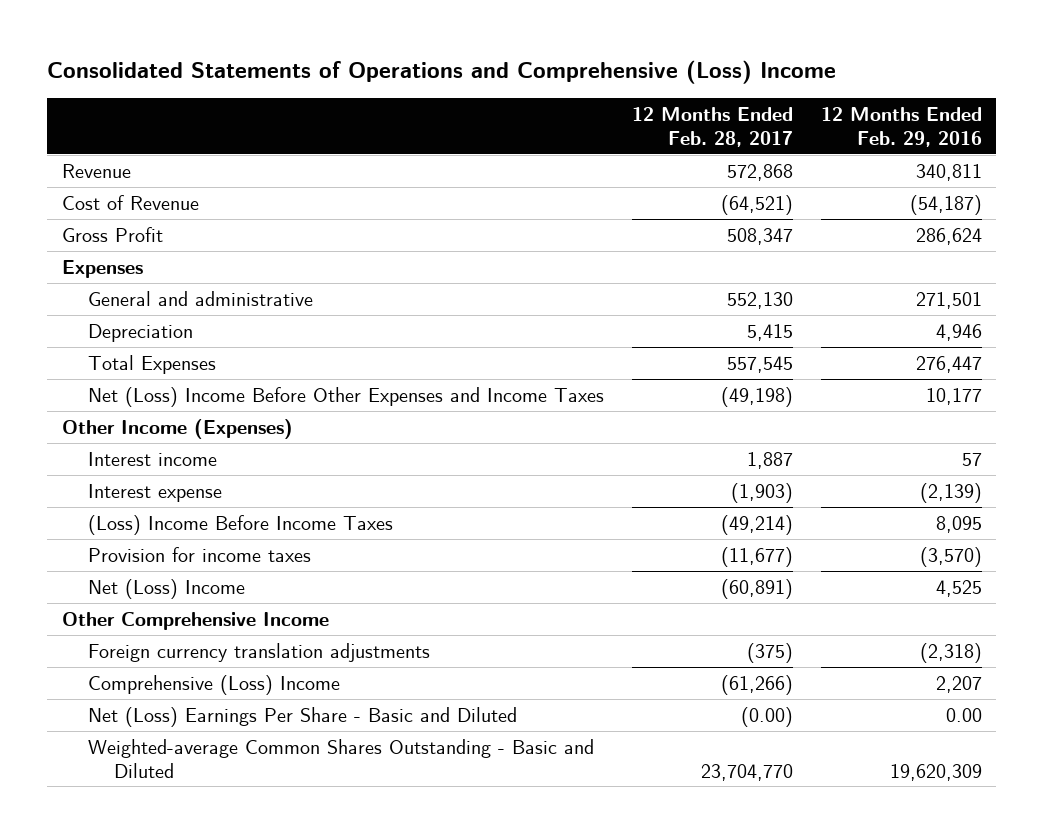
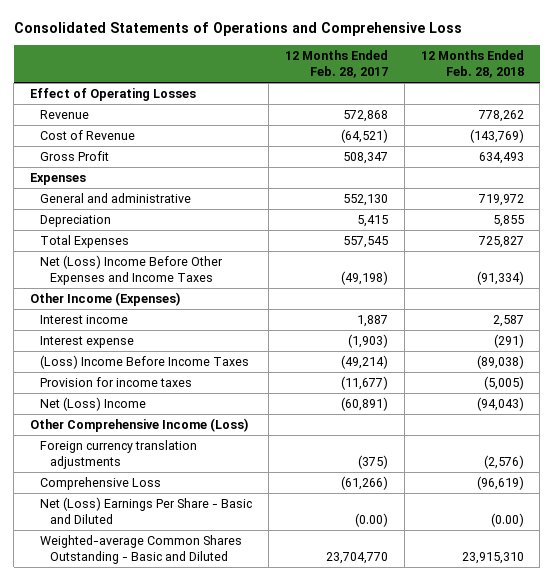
[47,60,837,85] Consolidated Statements of Operations and Comprehensive (Loss) Income -> [13,21,462,36] Consolidated Statements of Operations and Comprehensive Loss
[821,106,983,147] 12 Months Ended Feb. 29, 2016 -> none
none -> [420,50,524,79] 12 Months Ended Feb. 28, 2018
none -> [30,88,197,102] Effect of Operating Losses
[61,611,329,630] Other Comprehensive Income -> [30,418,250,433] Other Comprehensive Income (Loss)
[87,674,340,695] Comprehensive (Loss) Income -> [39,477,161,491] Comprehensive Loss

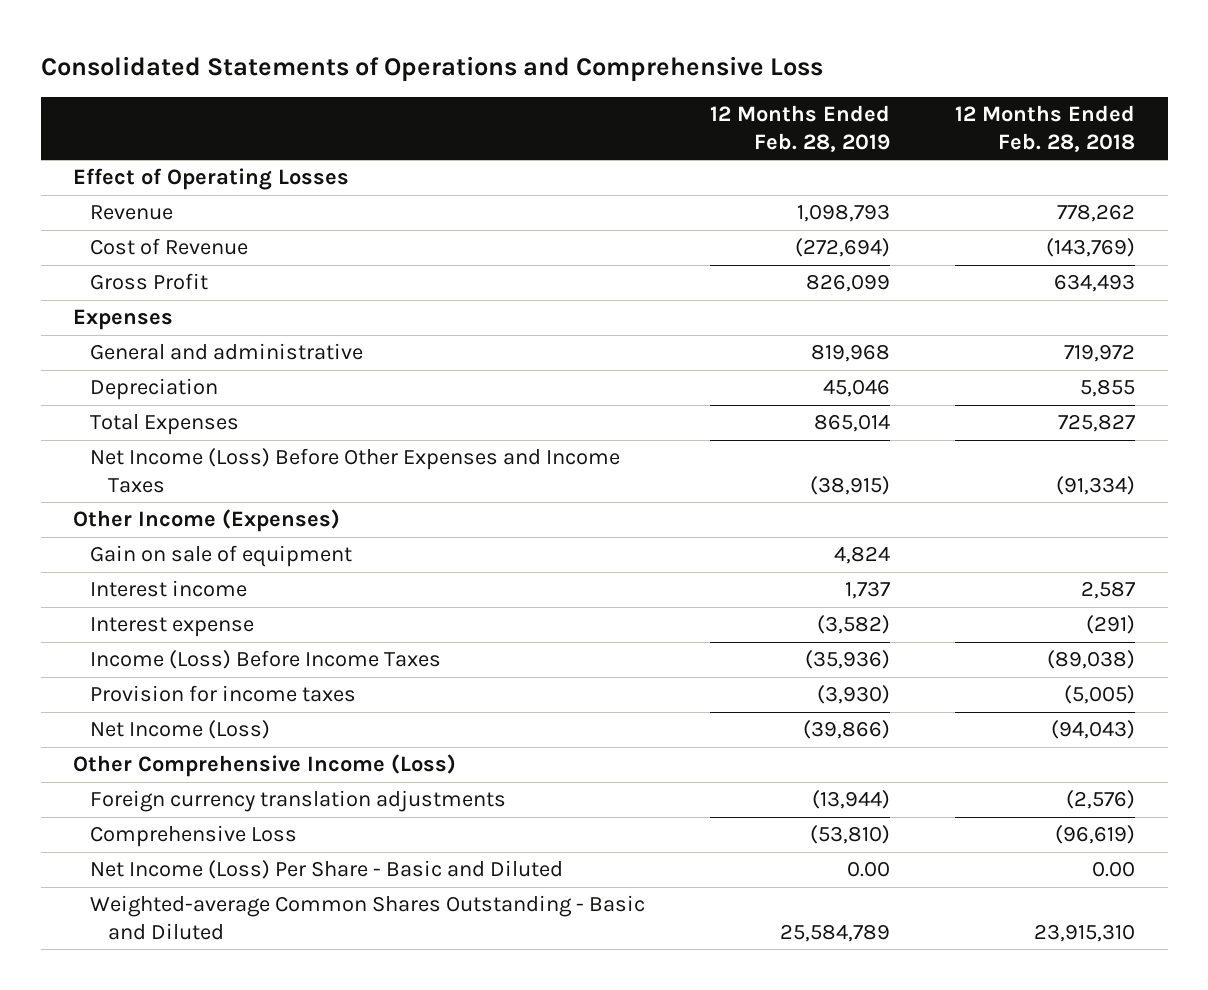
[284,50,388,79] 12 Months Ended Feb. 28, 2017 -> none
none -> [710,105,891,152] 12 Months Ended Feb. 28, 2019
[39,255,223,285] Net (Loss) Income Before Other Expenses and Income Taxes -> [90,448,621,493] Net Income (Loss) Before Other Expenses and Income Taxes
none -> [90,545,353,568] Gain on sale of equipment
[39,355,249,370] (Loss) Income Before Income Taxes -> [90,650,442,670] Income (Loss) Before Income Taxes
[39,397,146,412] Net (Loss) Income -> [90,720,271,740] Net Income (Loss)
[39,497,252,524] Net (Loss) Earnings Per Share - Basic and Diluted -> [90,860,564,880] Net Income (Loss) Per Share - Basic and Diluted
[490,512,524,527] (0.00) -> [1092,861,1136,878] 0.00

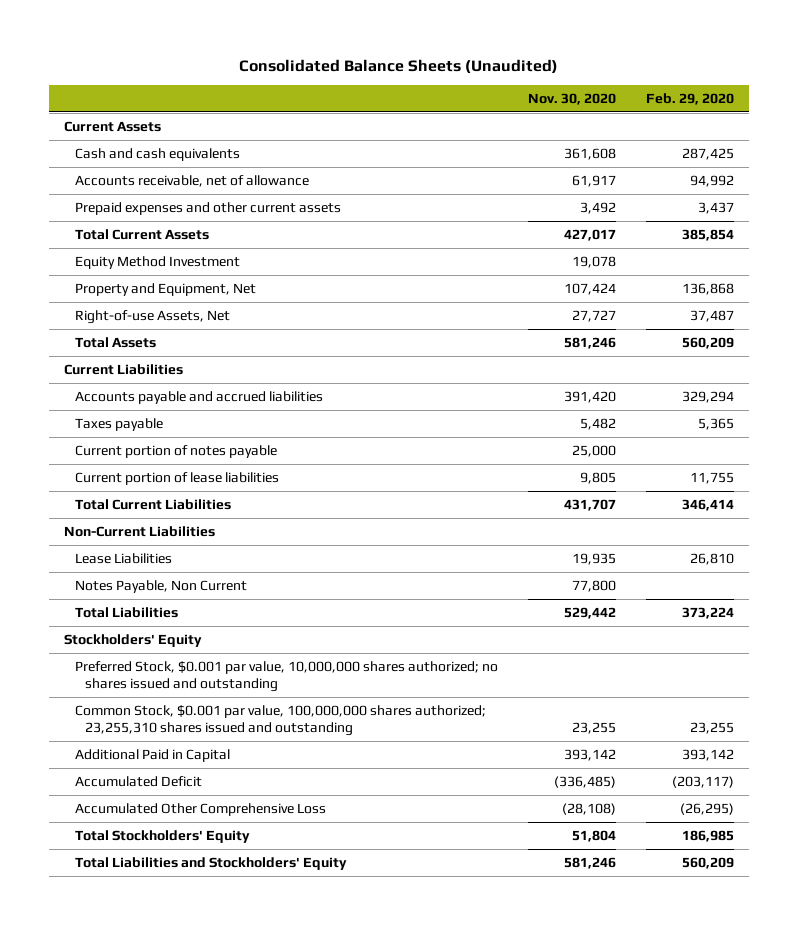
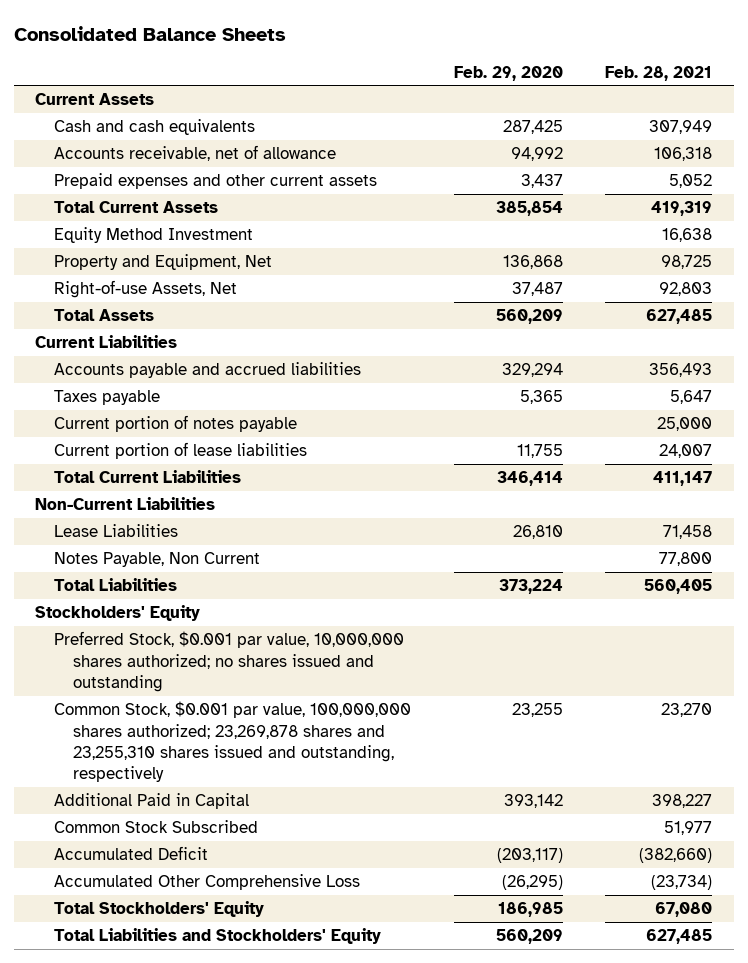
[239,58,559,74] Consolidated Balance Sheets (Unaudited) -> [14,25,287,41] Consolidated Balance Sheets
[527,93,616,106] Nov. 30, 2020 -> none
none -> [605,65,713,81] Feb. 28, 2021
[74,704,486,736] Common Stock, $0.001 par value, 100,000,000 shares authorized; 23,255,310 shares issued and outstanding -> [54,701,412,783] Common Stock, $0.001 par value, 100,000,000 shares authorized; 23,269,878 shares and 23,255,310 shares issued and outstanding, respectively
none -> [54,820,259,834] Common Stock Subscribed

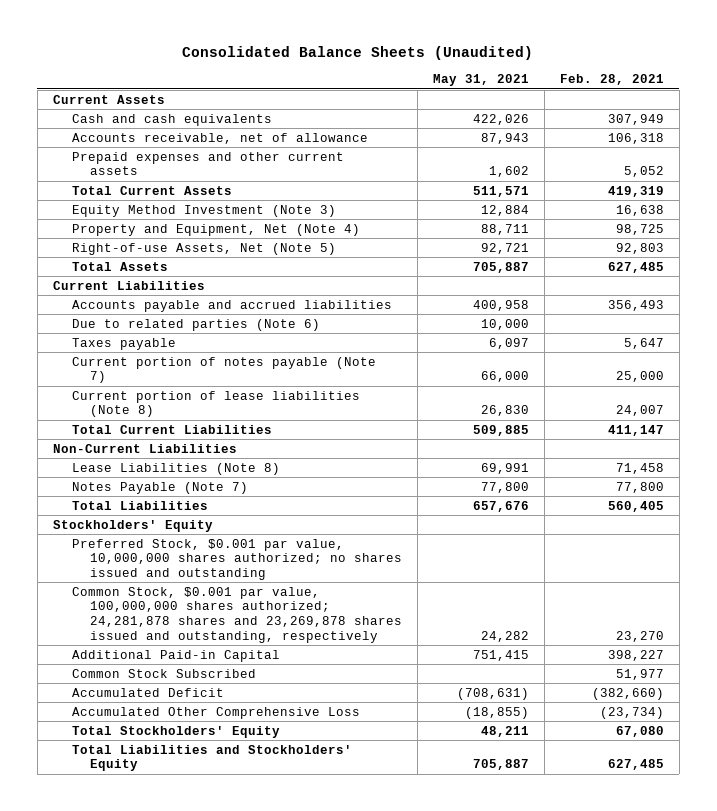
[14,25,287,41] Consolidated Balance Sheets -> [182,46,534,61] Consolidated Balance Sheets (Unaudited)
[453,65,563,81] Feb. 29, 2020 -> none
none -> [432,74,529,87] May 31, 2021
[54,227,254,244] Equity Method Investment -> [71,204,336,217] Equity Method Investment (Note 3)
[54,254,273,271] Property and Equipment, Net -> [71,223,360,236] Property and Equipment, Net (Note 4)
[54,280,238,299] Right-of-use Assets, Net -> [71,242,336,255] Right-of-use Assets, Net (Note 5)
none -> [71,318,320,331] Due to related parties (Note 6)
[54,415,298,433] Current portion of notes payable -> [71,356,376,384] Current portion of notes payable (Note 7)
[54,442,308,460] Current portion of lease liabilities -> [71,390,360,418] Current portion of lease liabilities (Note 8)
[54,524,179,538] Lease Liabilities -> [71,462,280,475] Lease Liabilities (Note 8)
[54,552,261,568] Notes Payable, Non Current -> [71,481,248,494] Notes Payable (Note 7)
[54,701,412,783] Common Stock, $0.001 par value, 100,000,000 shares authorized; 23,269,878 shares and 23,255,310 shares issued and outstanding, respectively -> [71,586,403,643] Common Stock, $0.001 par value, 100,000,000 shares authorized; 24,281,878 shares and 23,269,878 shares issued and outstanding, respectively
[54,793,250,810] Additional Paid in Capital -> [71,649,280,662] Additional Paid-in Capital

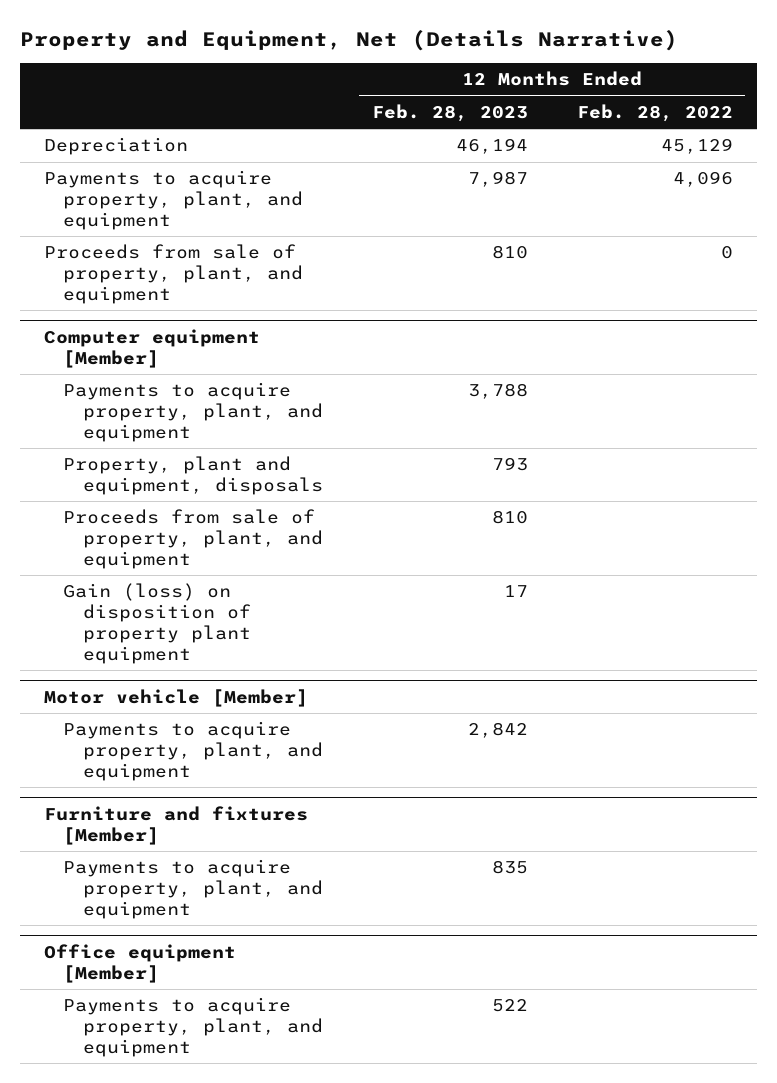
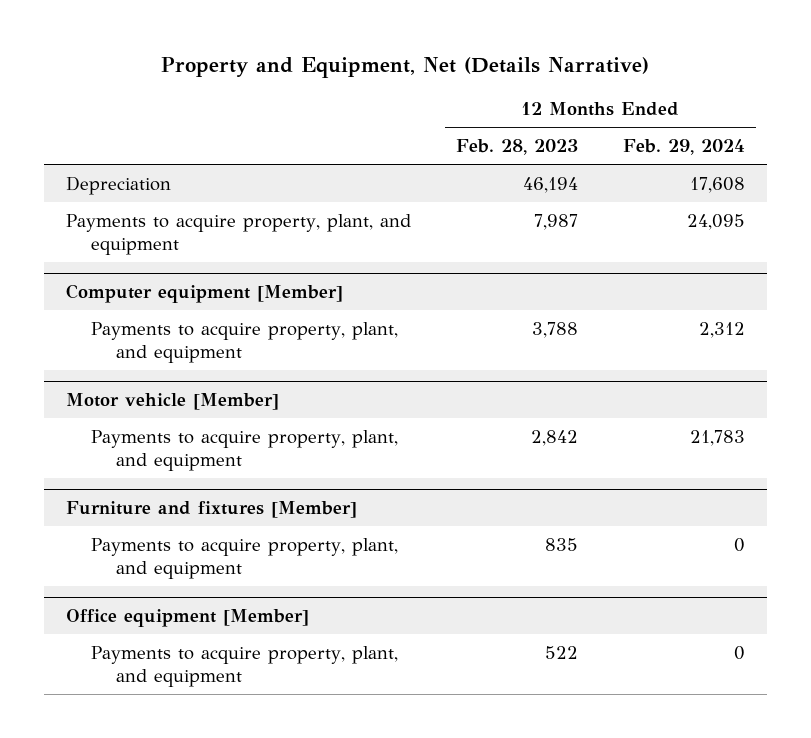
[576,103,733,122] Feb. 28, 2022 -> none
none -> [622,139,745,156] Feb. 29, 2024
[44,244,304,304] Proceeds from sale of property, plant, and equipment -> none
[63,456,323,496] Property, plant and equipment, disposals -> none
[63,509,323,569] Proceeds from sale of property, plant, and equipment -> none
[63,583,251,664] Gain (loss) on disposition of property plant equipment -> none

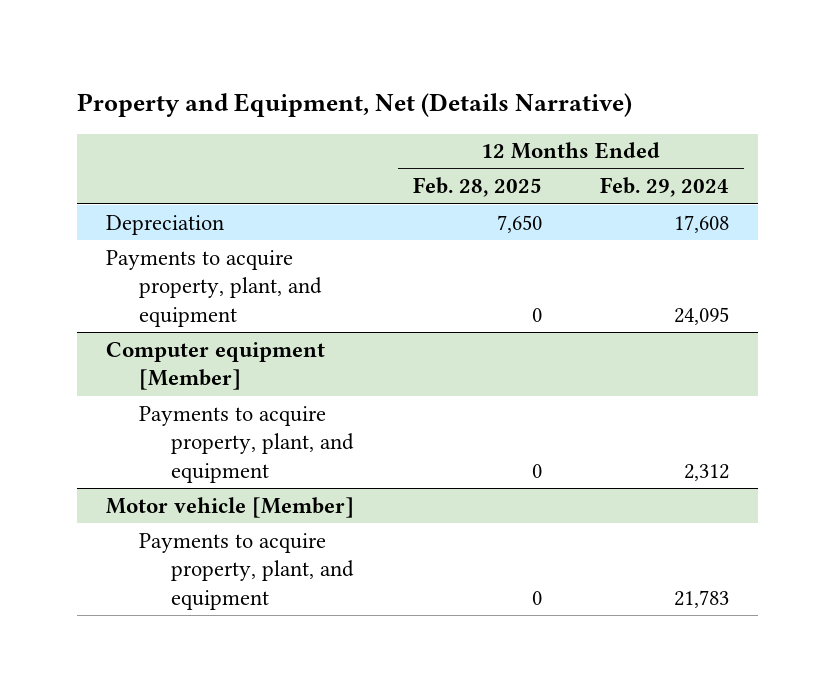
[455,139,578,156] Feb. 28, 2023 -> none
none -> [412,177,542,198] Feb. 28, 2025
[66,501,358,519] Furniture and fixtures [Member] -> none
[91,537,399,579] Payments to acquire property, plant, and equipment -> none
[66,609,310,628] Office equipment [Member] -> none
[91,645,399,687] Payments to acquire property, plant, and equipment -> none

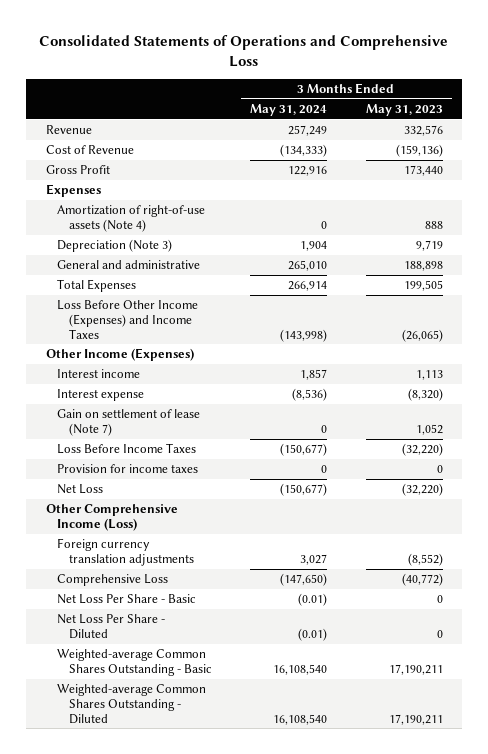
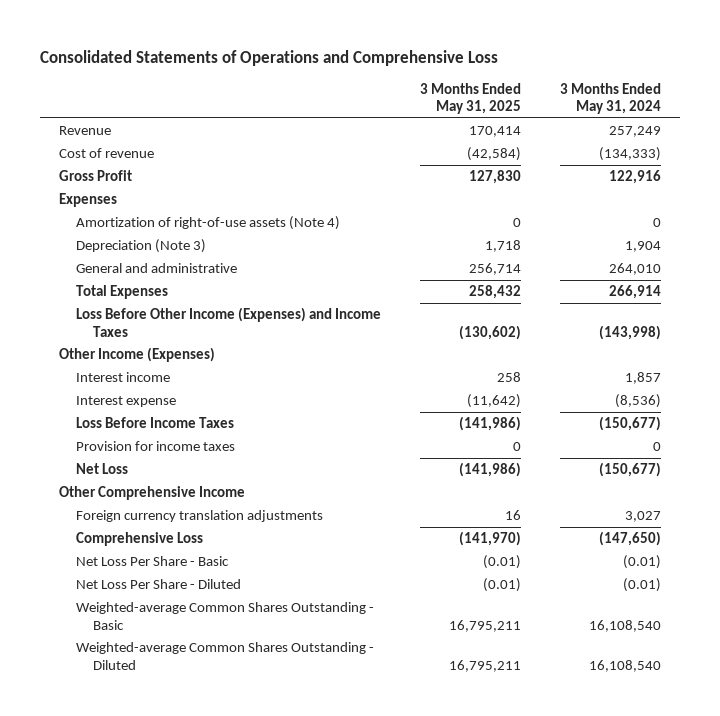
[365,104,443,117] May 31, 2023 -> none
none -> [419,82,521,115] 3 Months Ended May 31, 2025
[45,145,134,155] Cost of Revenue -> [58,148,154,159] Cost of revenue
[288,260,328,272] 265,010 -> [608,263,661,276] 264,010
[57,409,201,436] Gain on settlement of lease (Note 7) -> none
[45,504,178,531] Other Comprehensive Income (Loss) -> [58,486,245,501] Other Comprehensive Income

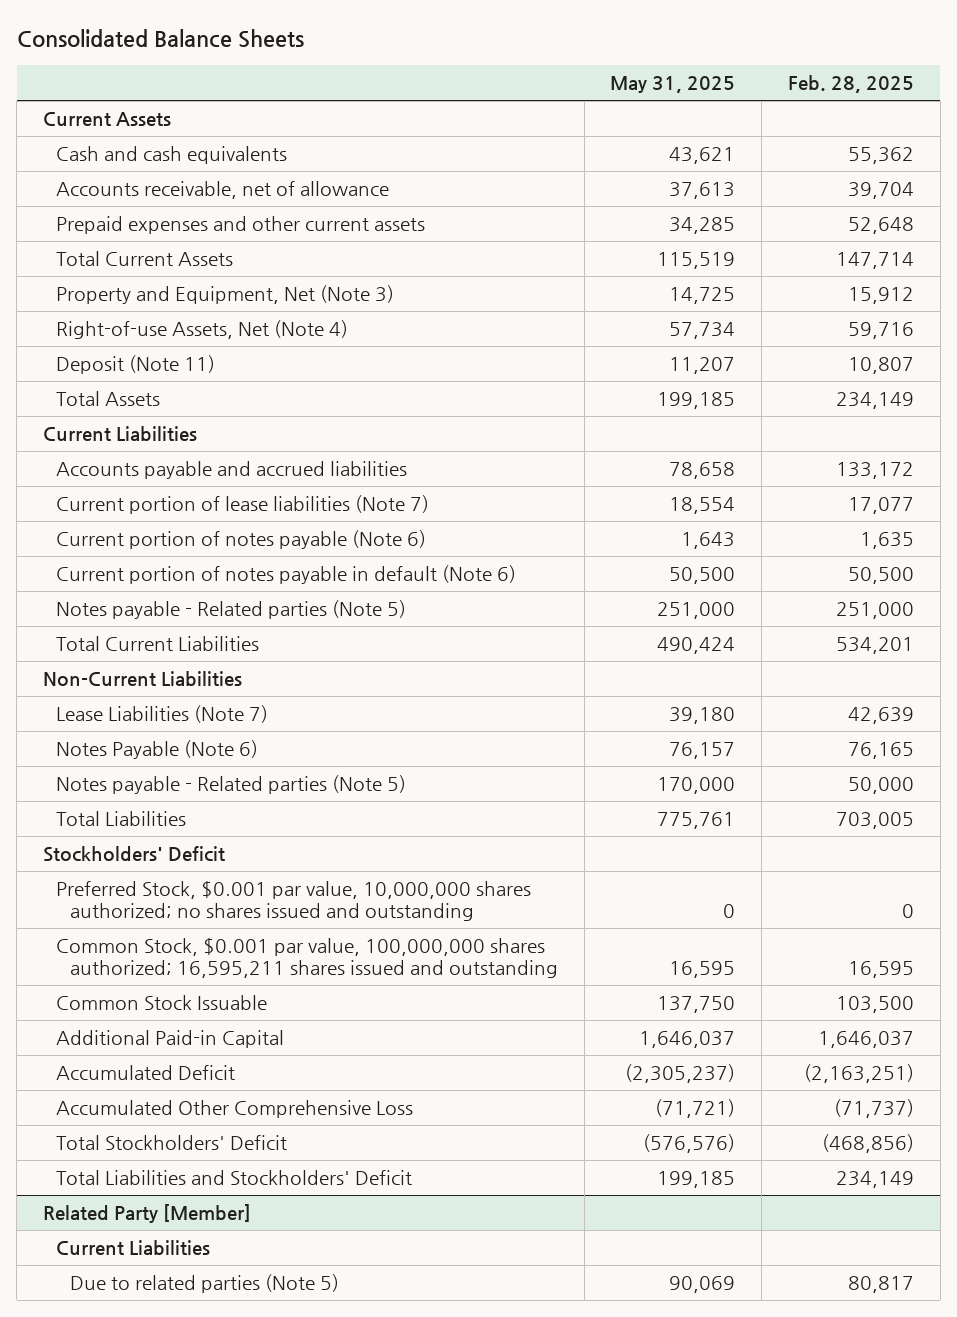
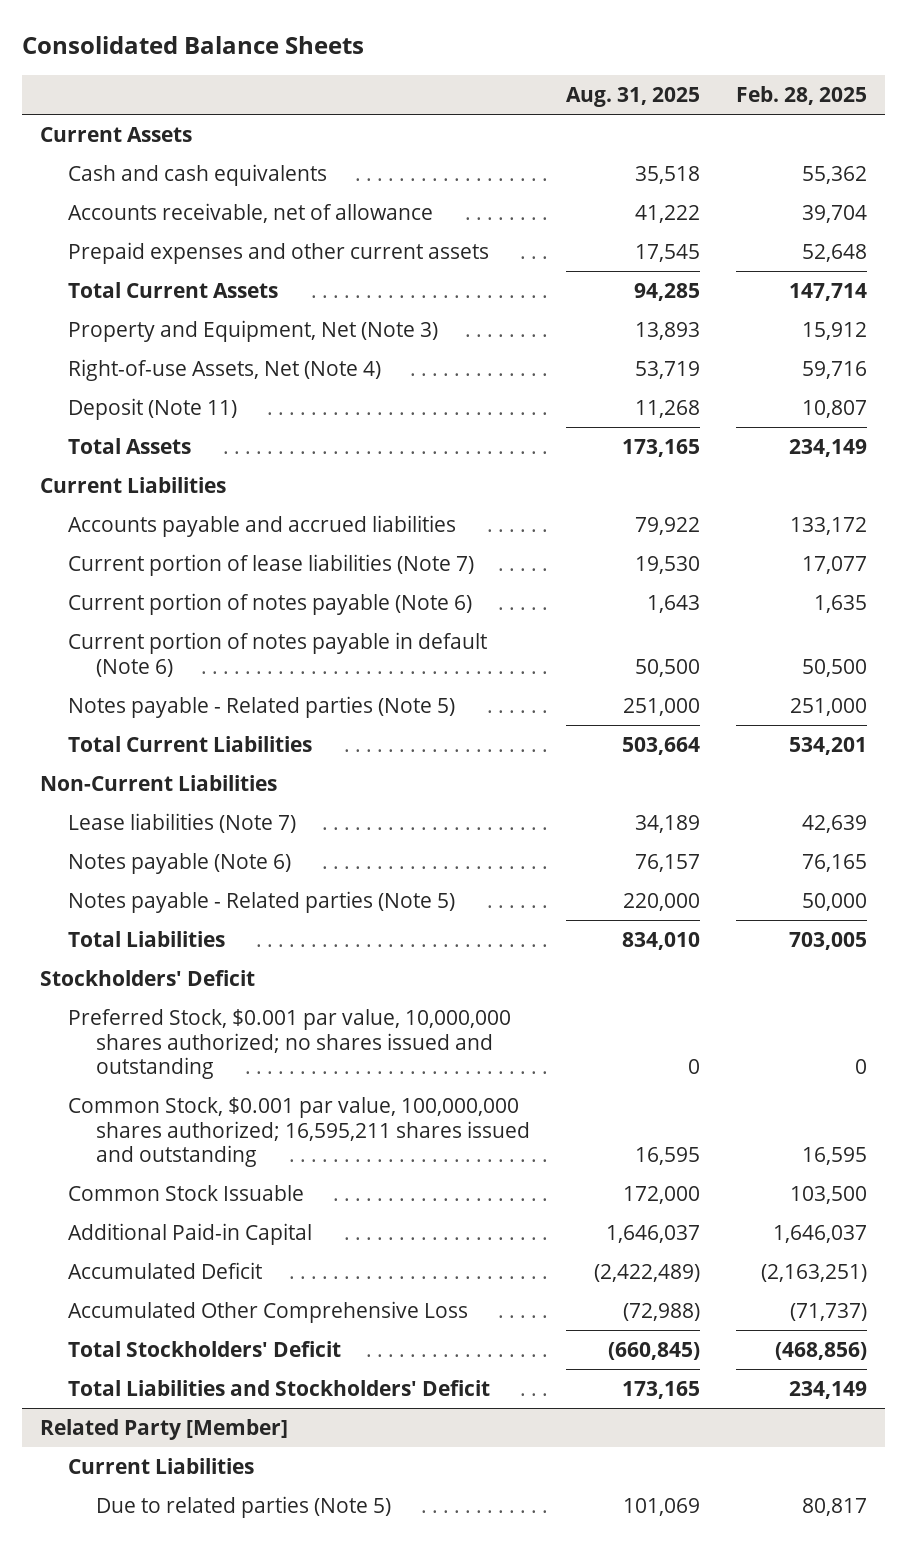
[610,76,736,94] May 31, 2025 -> none
none -> [566,87,701,108] Aug. 31, 2025
[56,705,269,724] Lease Liabilities (Note 7) -> [67,812,296,833] Lease liabilities (Note 7)
[56,740,259,760] Notes Payable (Note 6) -> [67,852,291,874] Notes payable (Note 6)

